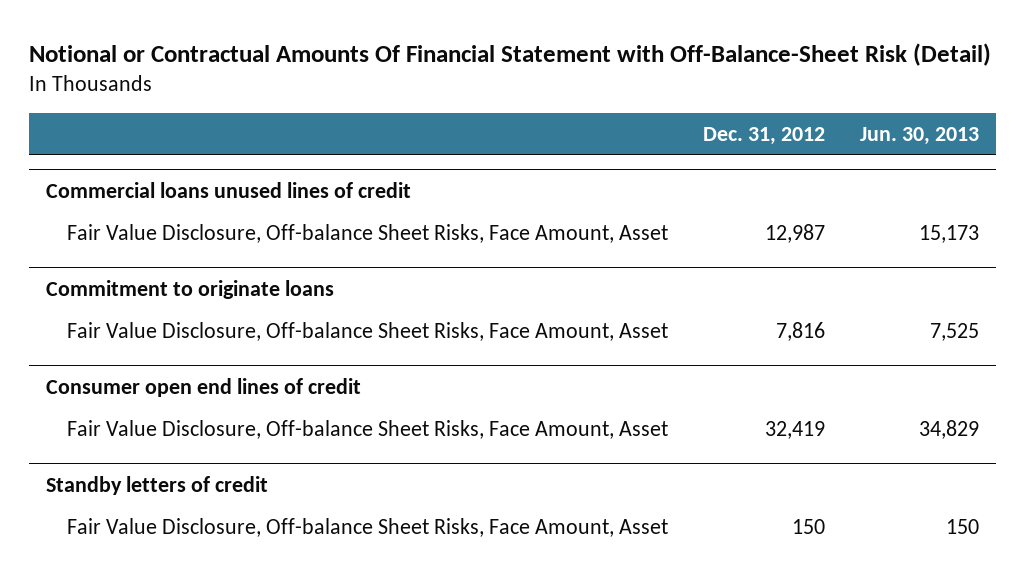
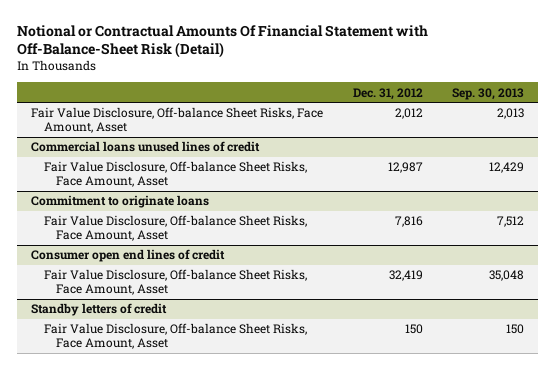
[859,126,979,145] Jun. 30, 2013 -> none
none -> [451,87,524,100] Sep. 30, 2013
none -> [31,107,324,134] Fair Value Disclosure, Off-balance Sheet Risks, Face Amount, Asset

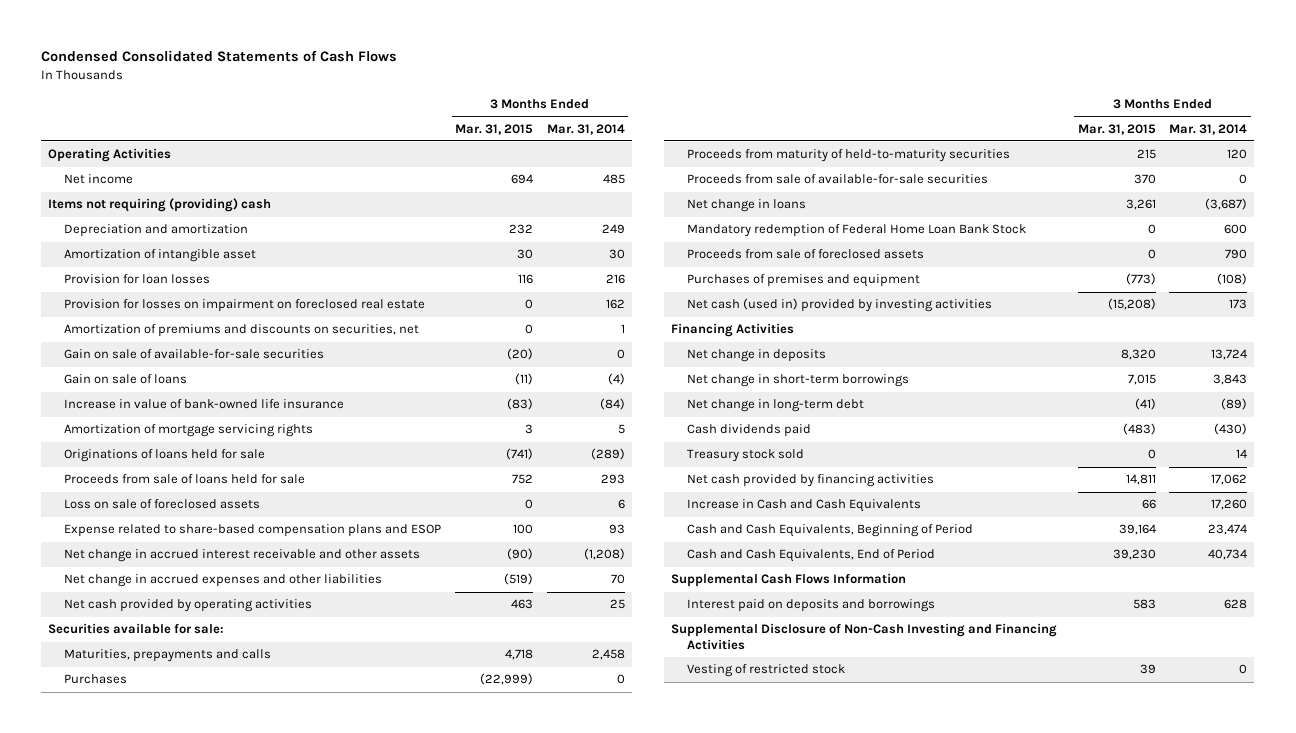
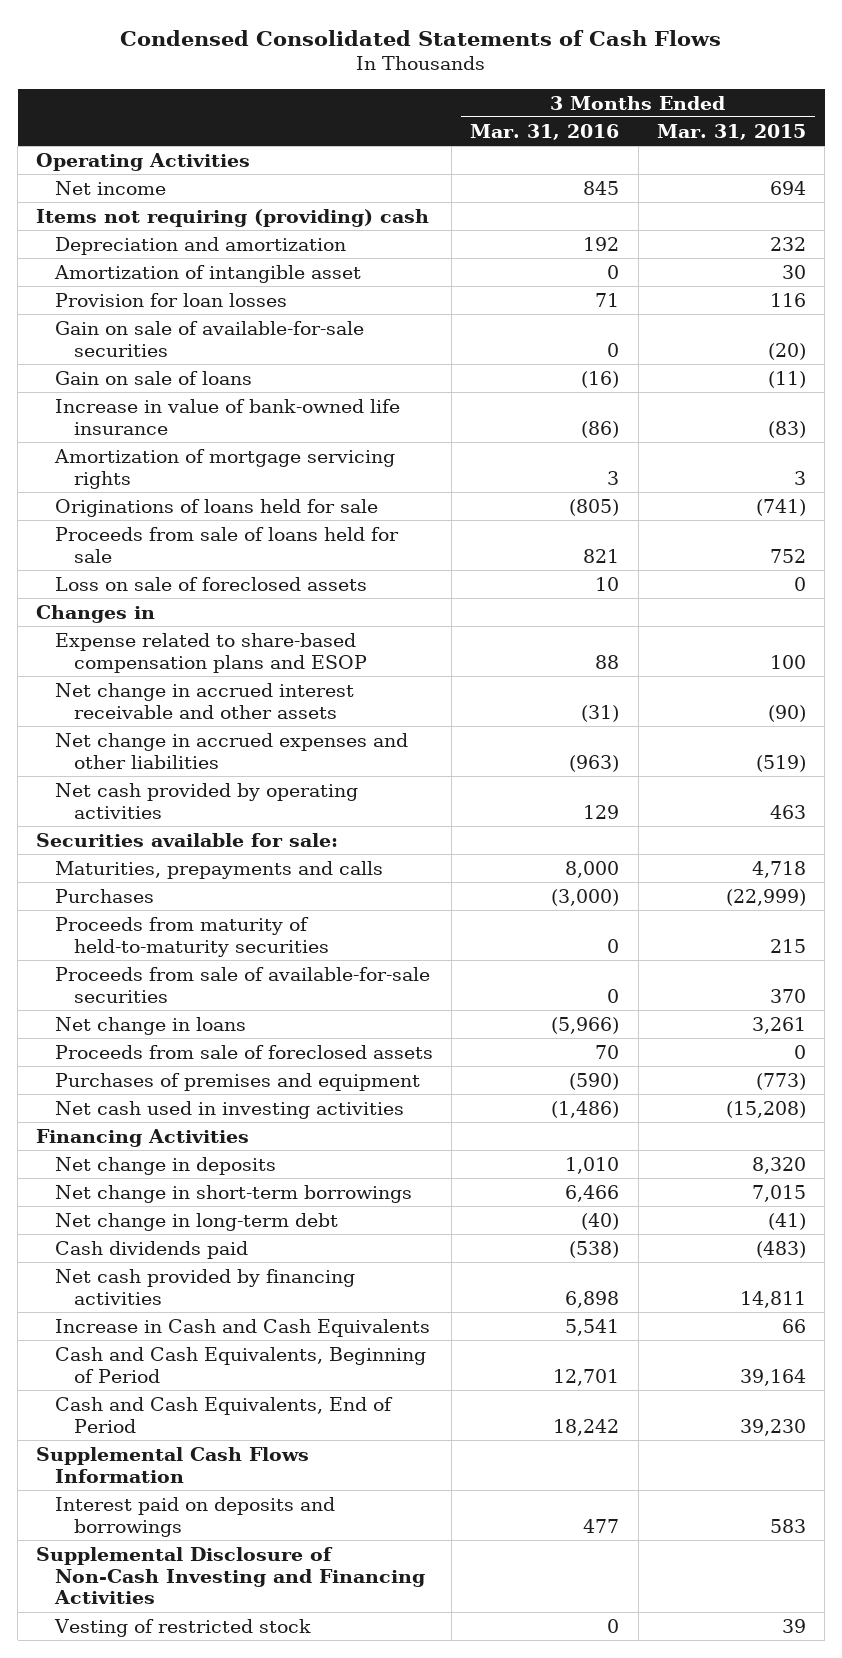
[547,123,626,135] Mar. 31, 2014 -> none
none -> [470,123,620,140] Mar. 31, 2016
[64,299,426,313] Provision for losses on impairment on foreclosed real estate -> none
[64,324,420,338] Amortization of premiums and discounts on securities, net -> none
none -> [36,604,156,623] Changes in
[686,224,1026,238] Mandatory redemption of Federal Home Loan Bank Stock -> none
[686,298,992,313] Net cash (used in) provided by investing activities -> [54,1100,404,1119] Net cash used in investing activities
[686,449,804,463] Treasury stock sold -> none

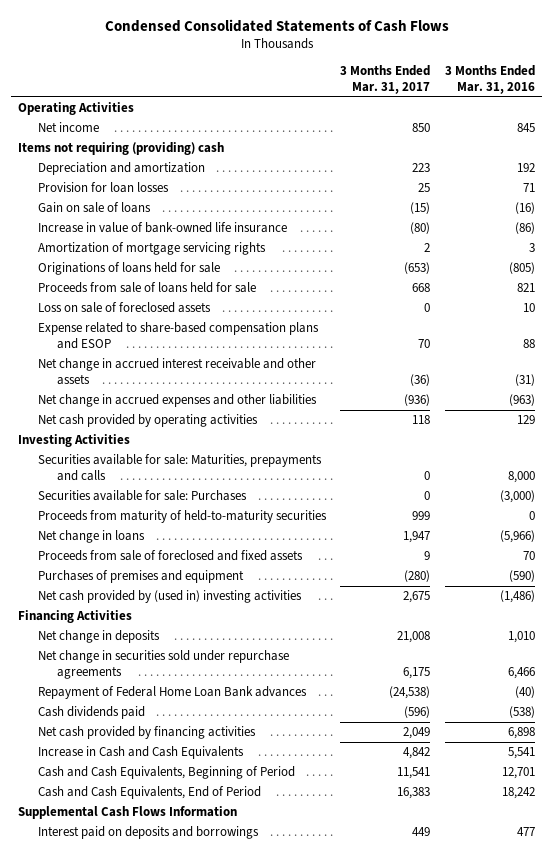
[656,123,806,140] Mar. 31, 2015 -> none
none -> [340,65,431,95] 3 Months Ended Mar. 31, 2017
[53,264,361,283] Amortization of intangible asset -> none
[54,320,364,357] Gain on sale of available-for-sale securities -> none
[36,604,156,623] Changes in -> none
[36,832,339,847] Securities available for sale: -> none
none -> [18,434,131,448] Investing Activities
[54,860,383,879] Maturities, prepayments and calls -> [37,454,322,482] Securities available for sale: Maturities, prepayments and calls
[54,888,154,903] Purchases -> [37,490,247,502] Securities available for sale: Purchases
[54,966,430,1003] Proceeds from sale of available-for-sale securities -> none
[54,1044,433,1059] Proceeds from sale of foreclosed assets -> [37,550,303,562] Proceeds from sale of foreclosed and fixed assets
[54,1100,404,1119] Net cash used in investing activities -> [37,590,302,604] Net cash provided by (used in) investing activities
[54,1212,338,1231] Net change in long-term debt -> none
[54,1184,412,1203] Net change in short-term borrowings -> [37,650,289,680] Net change in securities sold under repurchase agreements
none -> [37,686,307,700] Repayment of Federal Home Loan Bank advances
[36,1546,425,1605] Supplemental Disclosure of Non-Cash Investing and Financing Activities -> none
[53,1618,311,1637] Vesting of restricted stock -> none

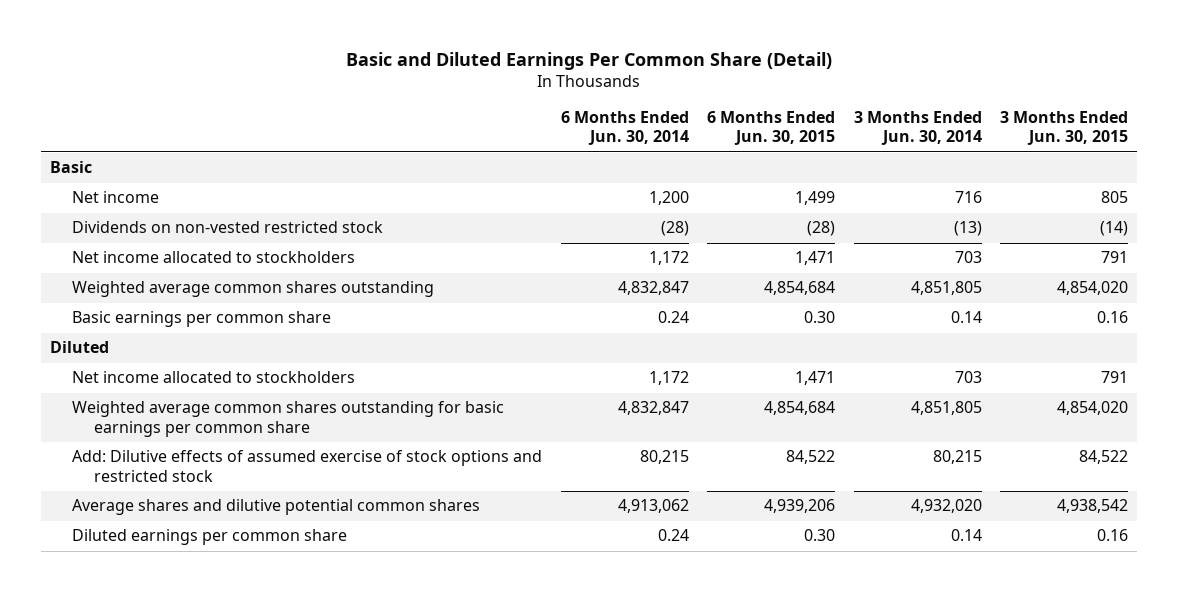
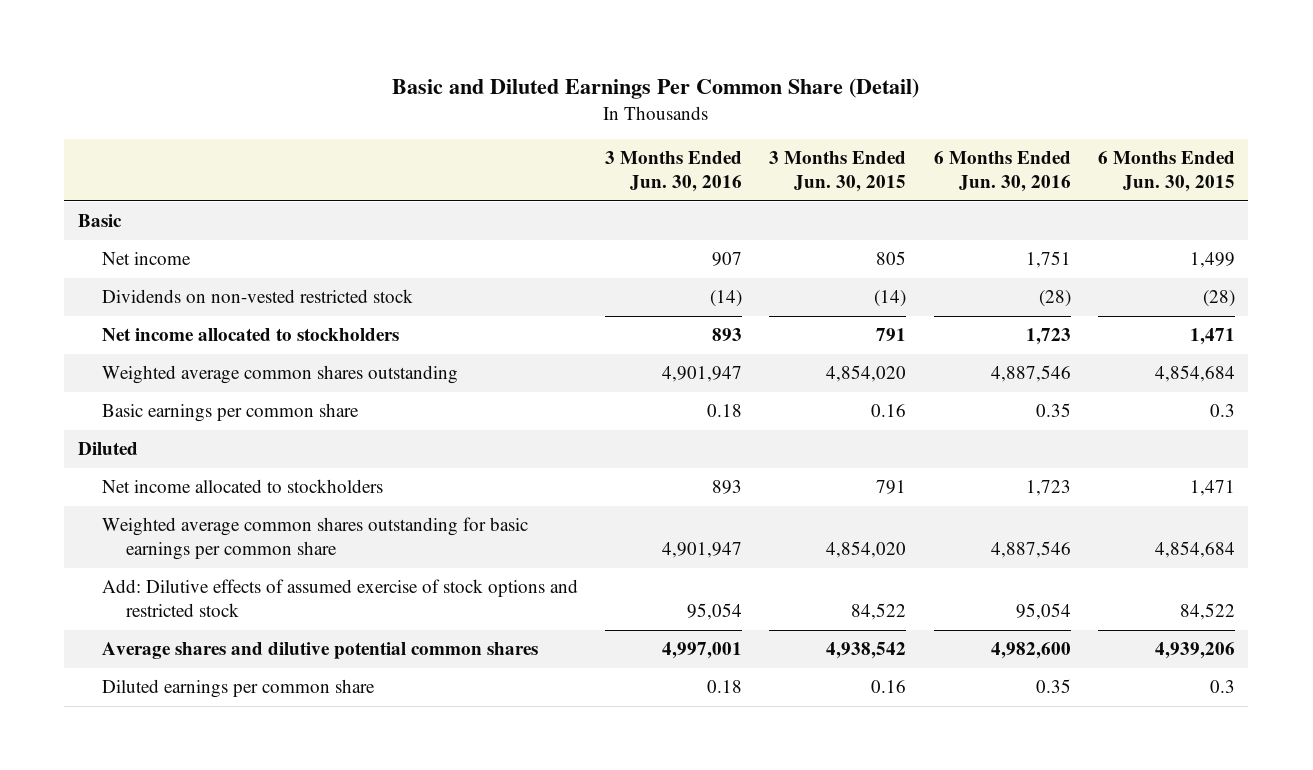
[560,111,689,146] 6 Months Ended Jun. 30, 2014 -> none
[853,111,982,146] 3 Months Ended Jun. 30, 2014 -> none
none -> [605,151,743,192] 3 Months Ended Jun. 30, 2016
none -> [933,151,1071,192] 6 Months Ended Jun. 30, 2016
[804,311,836,324] 0.30 -> [1209,404,1235,418] 0.3
[804,529,836,542] 0.30 -> [1209,680,1235,694] 0.3

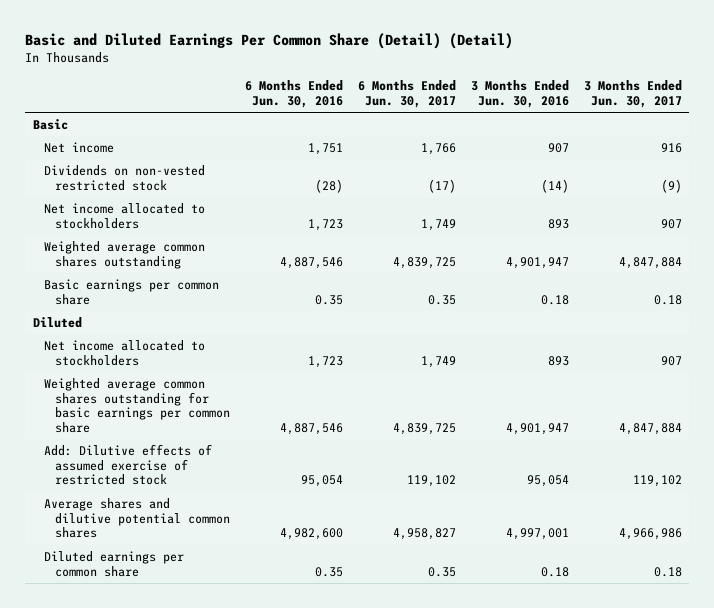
[392,77,920,99] Basic and Diluted Earnings Per Common Share (Detail) -> [25,32,514,49] Basic and Diluted Earnings Per Common Share (Detail) (Detail)
[769,151,907,192] 3 Months Ended Jun. 30, 2015 -> none
[1097,151,1235,192] 6 Months Ended Jun. 30, 2015 -> none
none -> [358,80,457,109] 6 Months Ended Jun. 30, 2017
none -> [583,80,682,109] 3 Months Ended Jun. 30, 2017
[102,579,579,617] Add: Dilutive effects of assumed exercise of stock options and restricted stock -> [44,444,213,486] Add: Dilutive effects of assumed exercise of restricted stock

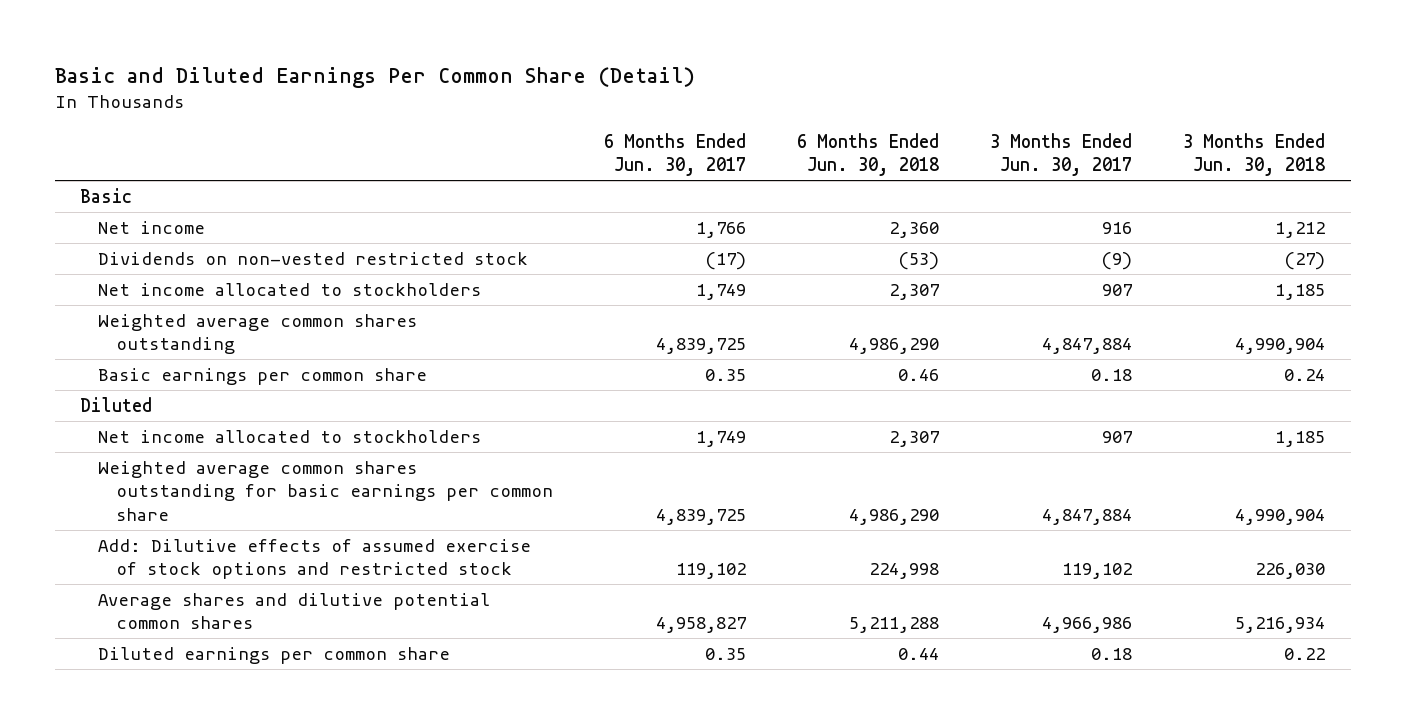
[25,32,514,49] Basic and Diluted Earnings Per Common Share (Detail) (Detail) -> [54,67,695,89] Basic and Diluted Earnings Per Common Share (Detail)
[245,80,344,109] 6 Months Ended Jun. 30, 2016 -> none
[470,80,569,109] 3 Months Ended Jun. 30, 2016 -> none
none -> [797,132,940,177] 6 Months Ended Jun. 30, 2018
none -> [1183,132,1326,177] 3 Months Ended Jun. 30, 2018
[44,444,213,486] Add: Dilutive effects of assumed exercise of restricted stock -> [98,538,532,580] Add: Dilutive effects of assumed exercise of stock options and restricted stock

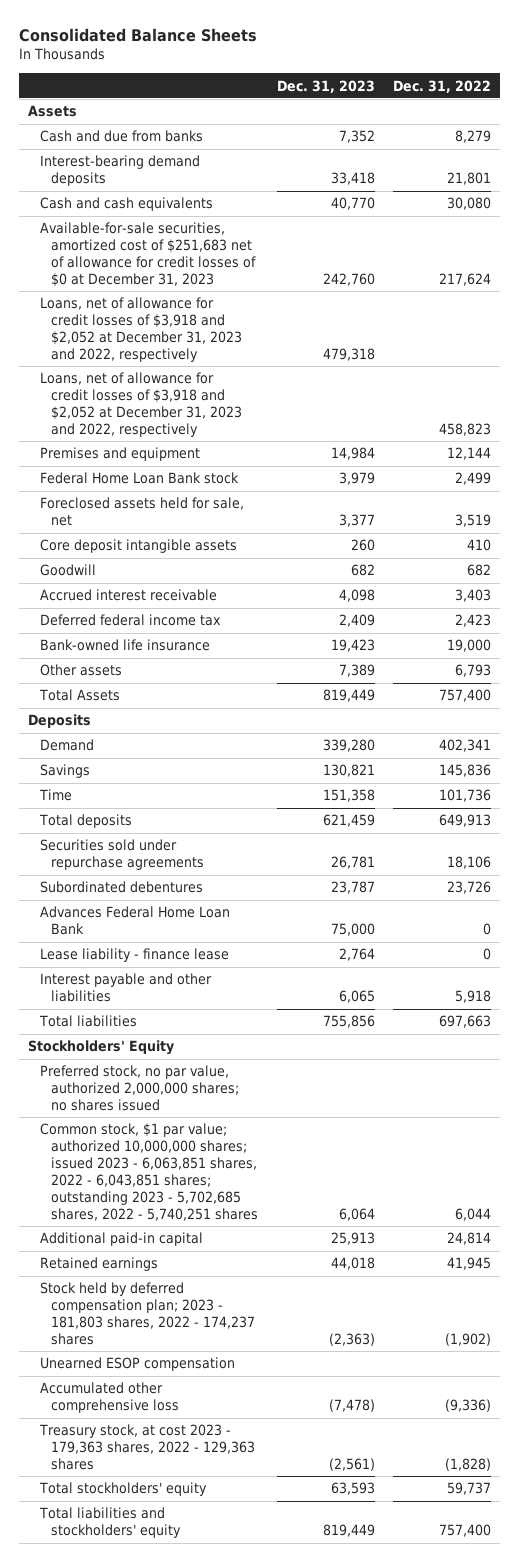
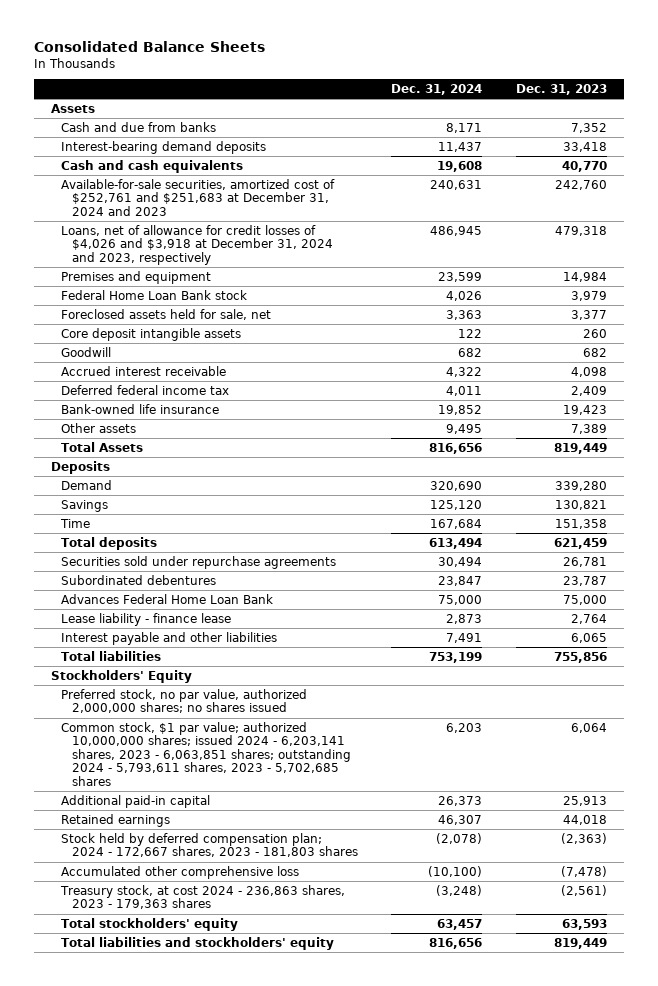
[392,79,491,93] Dec. 31, 2022 -> none
none -> [391,83,483,95] Dec. 31, 2024
[39,372,243,437] Loans, net of allowance for credit losses of $3,918 and $2,052 at December 31, 2023 and 2022, respectively -> none
[39,222,257,287] Available-for-sale securities, amortized cost of $251,683 net of allowance for credit losses of $0 at December 31, 2023 -> [61,178,336,216] Available-for-sale securities, amortized cost of $252,761 and $251,683 at December 31, 2024 and 2023
[39,297,243,362] Loans, net of allowance for credit losses of $3,918 and $2,052 at December 31, 2023 and 2022, respectively -> [61,224,333,265] Loans, net of allowance for credit losses of $4,026 and $3,918 at December 31, 2024 and 2023, respectively
[39,1123,259,1221] Common stock, $1 par value; authorized 10,000,000 shares; issued 2023 - 6,063,851 shares, 2022 - 6,043,851 shares; outstanding 2023 - 5,702,685 shares, 2022 - 5,740,251 shares -> [61,721,351,786] Common stock, $1 par value; authorized 10,000,000 shares; issued 2024 - 6,203,141 shares, 2023 - 6,063,851 shares; outstanding 2024 - 5,793,611 shares, 2023 - 5,702,685 shares
[39,1357,235,1372] Unearned ESOP compensation -> none
[39,1282,256,1345] Stock held by deferred compensation plan; 2023 - 181,803 shares, 2022 - 174,237 shares -> [61,832,358,858] Stock held by deferred compensation plan; 2024 - 172,667 shares, 2023 - 181,803 shares
[38,1424,256,1471] Treasury stock, at cost 2023 - 179,363 shares, 2022 - 129,363 shares -> [60,884,346,910] Treasury stock, at cost 2024 - 236,863 shares, 2023 - 179,363 shares

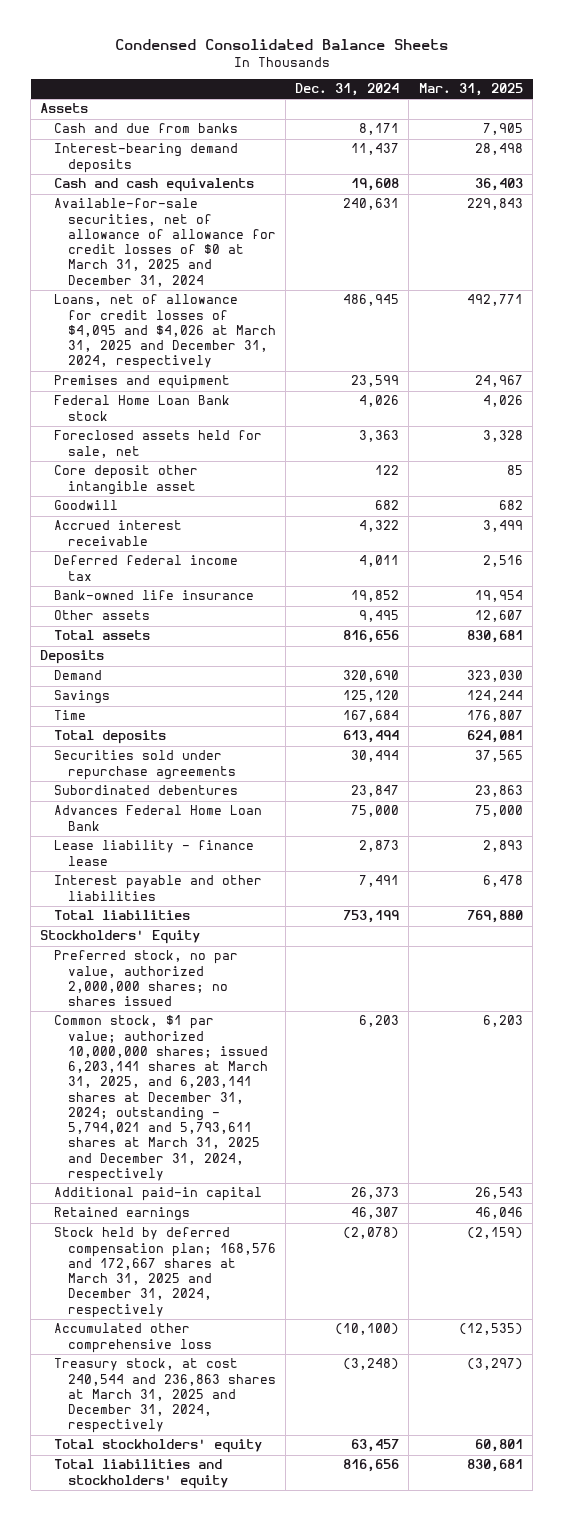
[34,41,266,53] Consolidated Balance Sheets -> [114,38,448,50] Condensed Consolidated Balance Sheets
[515,83,607,95] Dec. 31, 2023 -> none
none -> [418,83,523,97] Mar. 31, 2025
[61,178,336,216] Available-for-sale securities, amortized cost of $252,761 and $251,683 at December 31, 2024 and 2023 -> [54,198,276,287] Available-for-sale securities, net of allowance of allowance for credit losses of $0 at March 31, 2025 and December 31, 2024
[61,224,333,265] Loans, net of allowance for credit losses of $4,026 and $3,918 at December 31, 2024 and 2023, respectively -> [54,294,276,370] Loans, net of allowance for credit losses of $4,095 and $4,026 at March 31, 2025 and December 31, 2024, respectively
[61,327,242,341] Core deposit intangible assets -> [54,465,199,495] Core deposit other intangible asset
[61,441,144,452] Total Assets -> [54,630,151,641] Total assets
[61,721,351,786] Common stock, $1 par value; authorized 10,000,000 shares; issued 2024 - 6,203,141 shares, 2023 - 6,063,851 shares; outstanding 2024 - 5,793,611 shares, 2023 - 5,702,685 shares -> [54,1015,268,1182] Common stock, $1 par value; authorized 10,000,000 shares; issued 6,203,141 shares at March 31, 2025, and 6,203,141 shares at December 31, 2024; outstanding - 5,794,021 and 5,793,611 shares at March 31, 2025 and December 31, 2024, respectively
[61,832,358,858] Stock held by deferred compensation plan; 2024 - 172,667 shares, 2023 - 181,803 shares -> [54,1227,276,1318] Stock held by deferred compensation plan; 168,576 and 172,667 shares at March 31, 2025 and December 31, 2024, respectively
[60,884,346,910] Treasury stock, at cost 2024 - 236,863 shares, 2023 - 179,363 shares -> [54,1358,276,1434] Treasury stock, at cost 240,544 and 236,863 shares at March 31, 2025 and December 31, 2024, respectively

